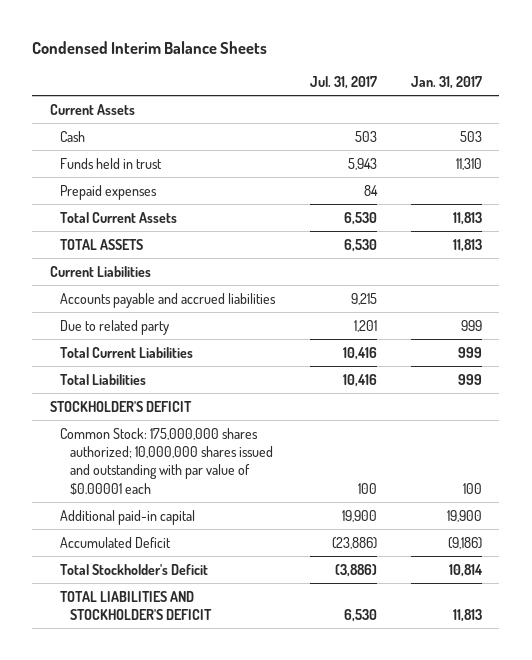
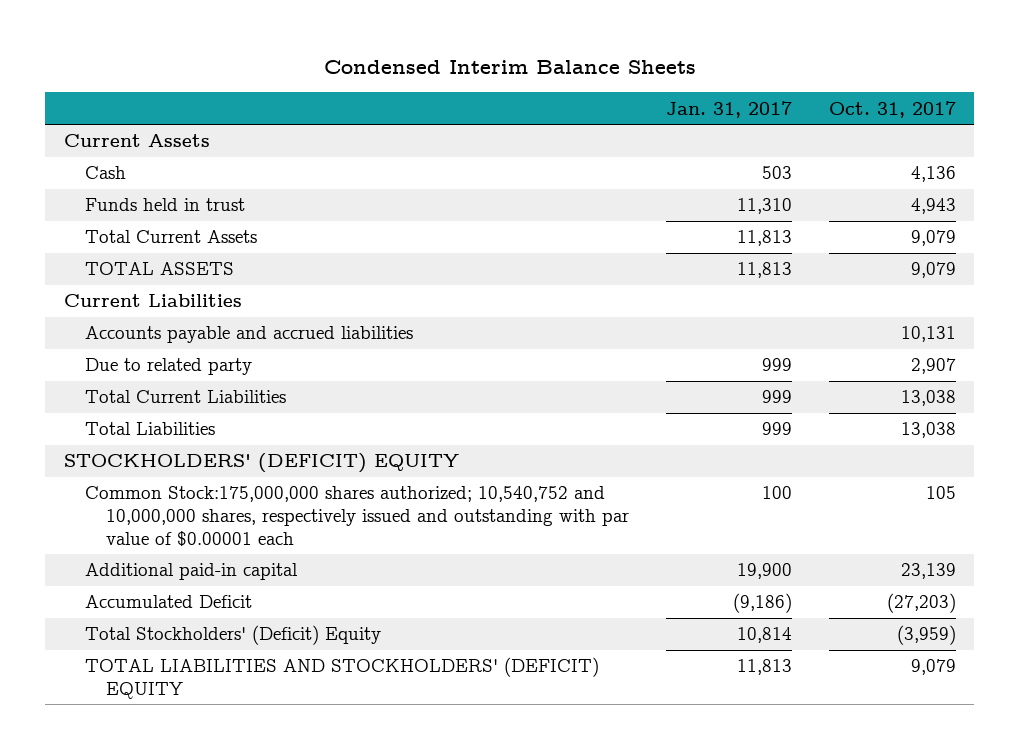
[309,76,377,90] Jul. 31, 2017 -> none
none -> [828,100,956,118] Oct. 31, 2017
[60,184,158,200] Prepaid expenses -> none
[49,400,192,412] STOCKHOLDER'S DEFICIT -> [63,453,459,474] STOCKHOLDERS' (DEFICIT) EQUITY
[60,427,274,495] Common Stock: 175,000,000 shares authorized; 10,000,000 shares issued and outstanding with par value of $0.00001 each -> [84,486,630,547] Common Stock:175,000,000 shares authorized; 10,540,752 and 10,000,000 shares, respectively issued and outstanding with par value of $0.00001 each
[60,563,209,575] Total Stockholder's Deficit -> [84,625,381,646] Total Stockholders' (Deficit) Equity
[60,590,213,620] TOTAL LIABILITIES AND STOCKHOLDER'S DEFICIT -> [84,657,599,699] TOTAL LIABILITIES AND STOCKHOLDERS' (DEFICIT) EQUITY

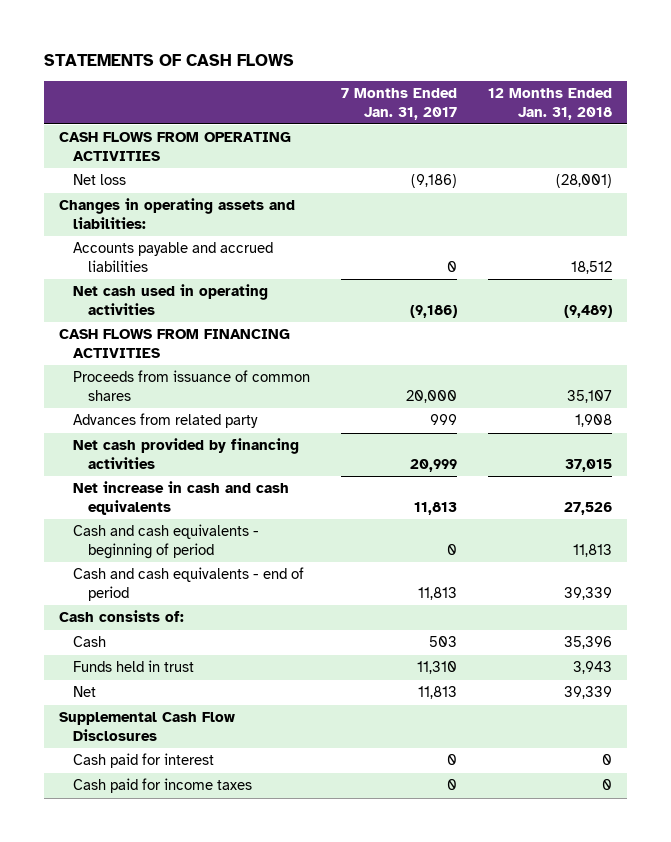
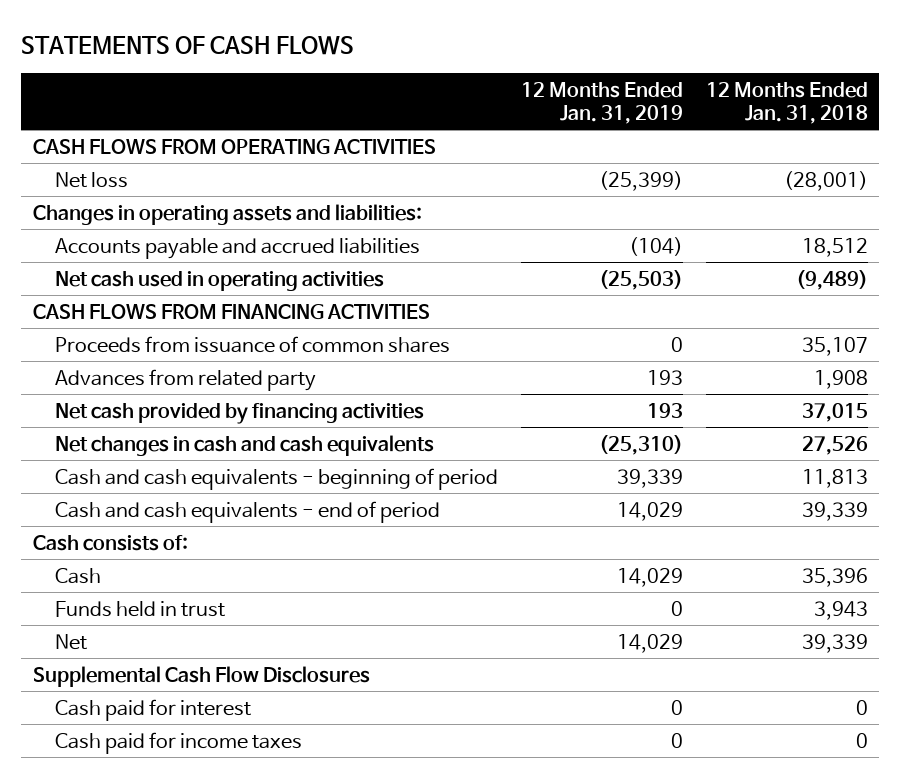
[341,87,458,120] 7 Months Ended Jan. 31, 2017 -> none
none -> [520,81,683,124] 12 Months Ended Jan. 31, 2019
[73,481,290,515] Net increase in cash and cash equivalents -> [55,434,435,456] Net changes in cash and cash equivalents

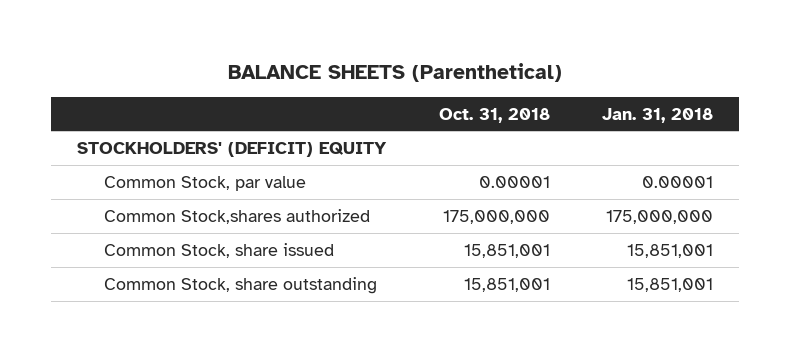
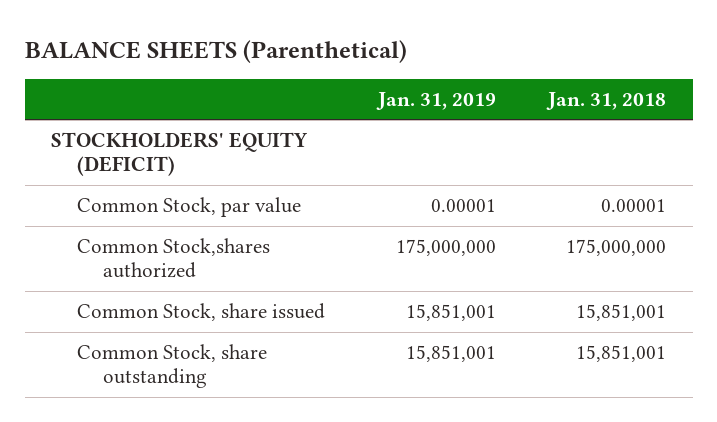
[438,107,550,123] Oct. 31, 2018 -> none
none -> [375,91,496,110] Jan. 31, 2019
[77,141,388,157] STOCKHOLDERS' (DEFICIT) EQUITY -> [51,132,309,177] STOCKHOLDERS' EQUITY (DEFICIT)

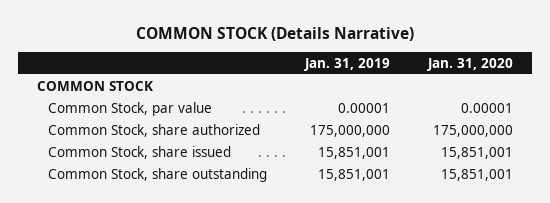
[24,39,407,63] BALANCE SHEETS (Parenthetical) -> [135,26,414,41] COMMON STOCK (Details Narrative)
[546,91,667,110] Jan. 31, 2018 -> none
none -> [427,57,514,71] Jan. 31, 2020
[51,132,309,177] STOCKHOLDERS' EQUITY (DEFICIT) -> none
none -> [36,80,153,91] COMMON STOCK
[77,238,271,279] Common Stock,shares authorized -> [48,123,261,137] Common Stock, share authorized

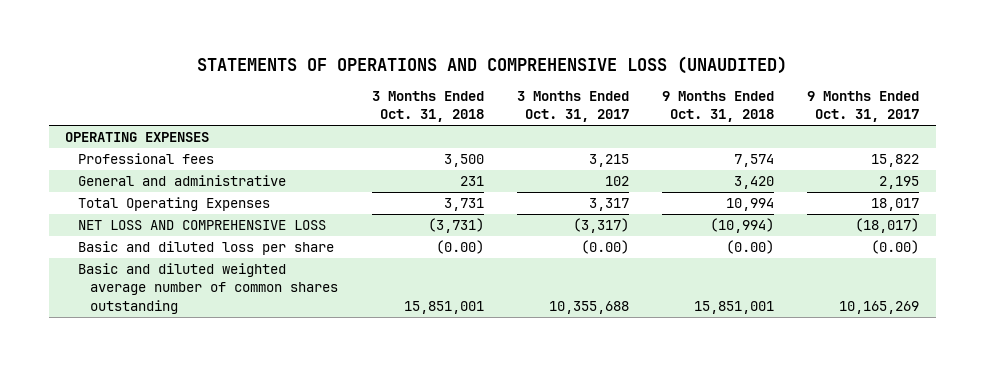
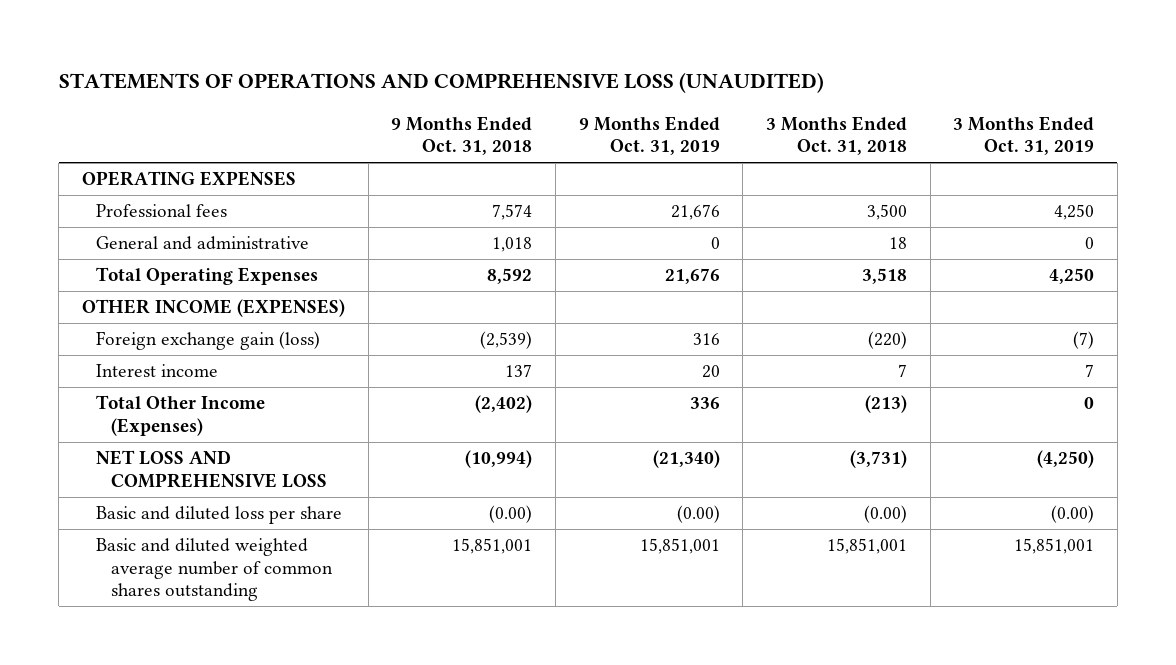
[516,90,629,123] 3 Months Ended Oct. 31, 2017 -> none
[807,90,920,123] 9 Months Ended Oct. 31, 2017 -> none
none -> [578,115,720,155] 9 Months Ended Oct. 31, 2019
none -> [953,115,1095,155] 3 Months Ended Oct. 31, 2019
[459,176,484,187] 231 -> [888,237,907,250] 18
[734,176,775,190] 3,420 -> [492,237,533,253] 1,018
[443,198,484,212] 3,731 -> [861,268,907,285] 3,518
[726,198,775,212] 10,994 -> [487,268,533,285] 8,592
none -> [82,299,346,318] OTHER INCOME (EXPENSES)
none -> [96,331,321,351] Foreign exchange gain (loss)
none -> [96,364,219,378] Interest income
none -> [96,395,266,436] Total Other Income (Expenses)

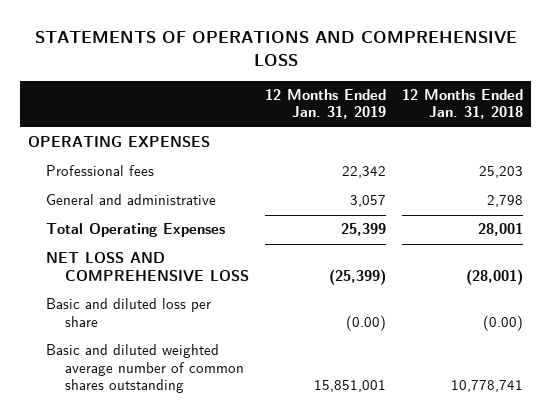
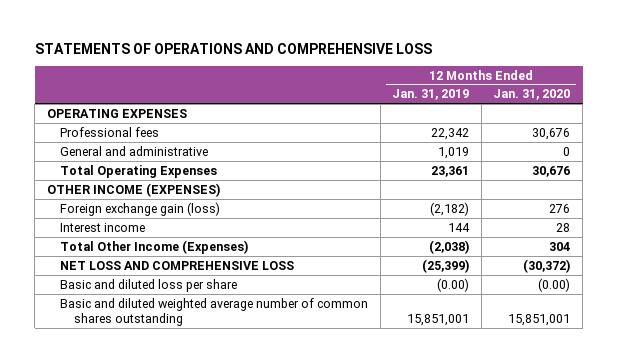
[402,89,524,120] 12 Months Ended Jan. 31, 2018 -> none
none -> [493,89,571,101] Jan. 31, 2020
[350,195,387,208] 3,057 -> [438,146,470,159] 1,019
[341,223,387,237] 25,399 -> [431,165,470,177] 23,361
none -> [46,182,220,197] OTHER INCOME (EXPENSES)
none -> [60,201,221,216] Foreign exchange gain (loss)
none -> [60,222,146,232] Interest income
none -> [60,239,249,254] Total Other Income (Expenses)

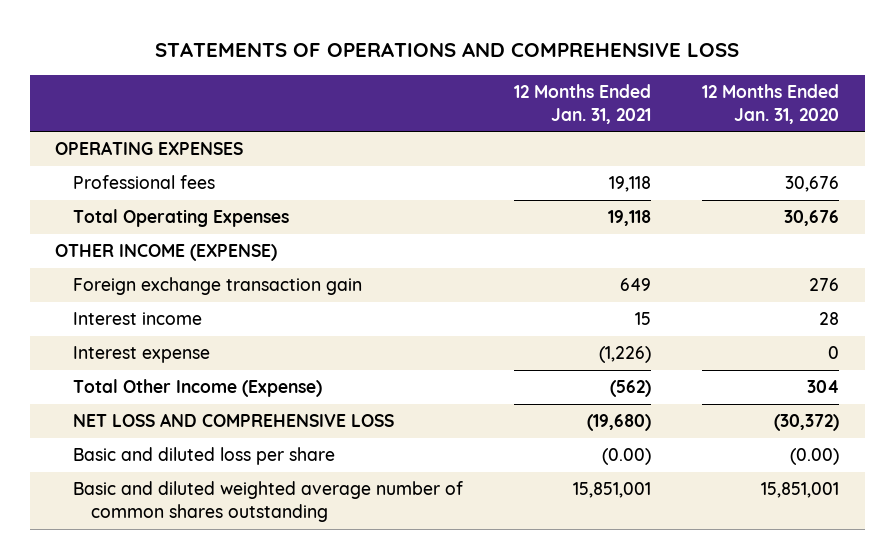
[392,89,470,101] Jan. 31, 2019 -> none
none -> [514,83,652,124] 12 Months Ended Jan. 31, 2021
[60,145,209,156] General and administrative -> none
[46,182,220,197] OTHER INCOME (EXPENSES) -> [55,244,278,262] OTHER INCOME (EXPENSE)
[60,201,221,216] Foreign exchange gain (loss) -> [73,277,363,296] Foreign exchange transaction gain
none -> [73,346,211,364] Interest expense
[60,239,249,254] Total Other Income (Expenses) -> [73,379,323,398] Total Other Income (Expense)

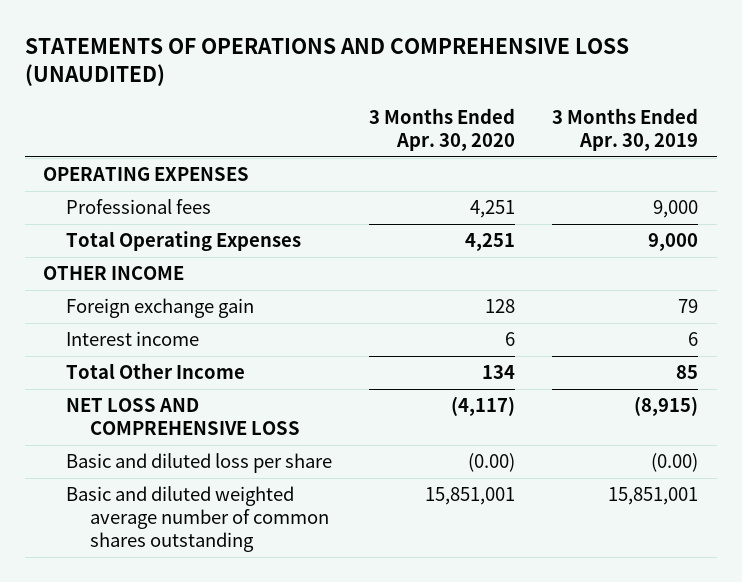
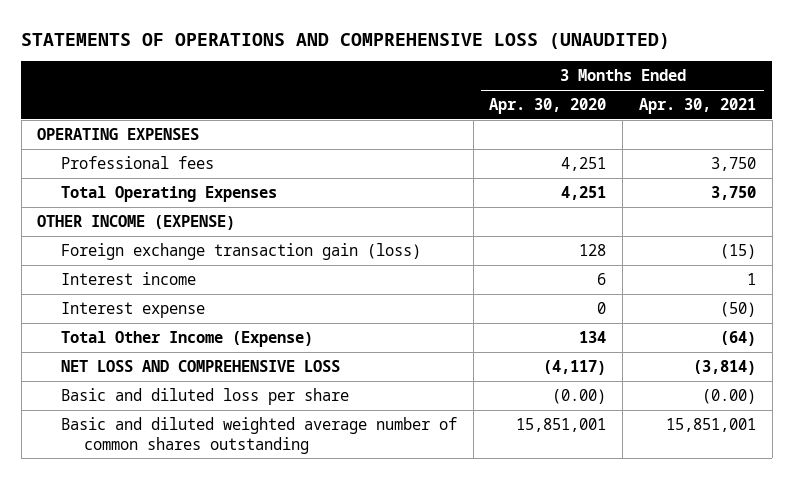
[552,107,699,152] 3 Months Ended Apr. 30, 2019 -> none
none -> [638,98,756,115] Apr. 30, 2021
[43,266,185,281] OTHER INCOME -> [37,215,236,231] OTHER INCOME (EXPENSE)
[66,298,255,319] Foreign exchange gain -> [60,243,421,261] Foreign exchange transaction gain (loss)
none -> [60,302,205,319] Interest expense
[66,363,246,380] Total Other Income -> [60,331,313,348] Total Other Income (Expense)

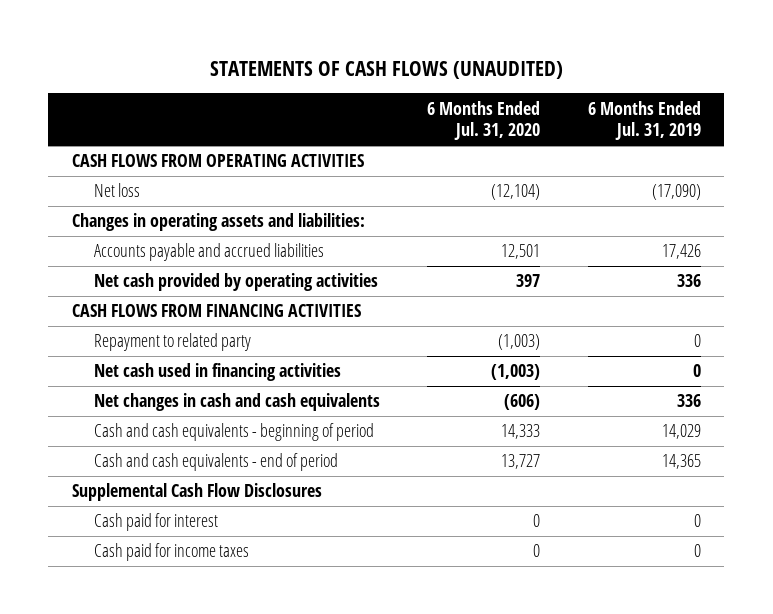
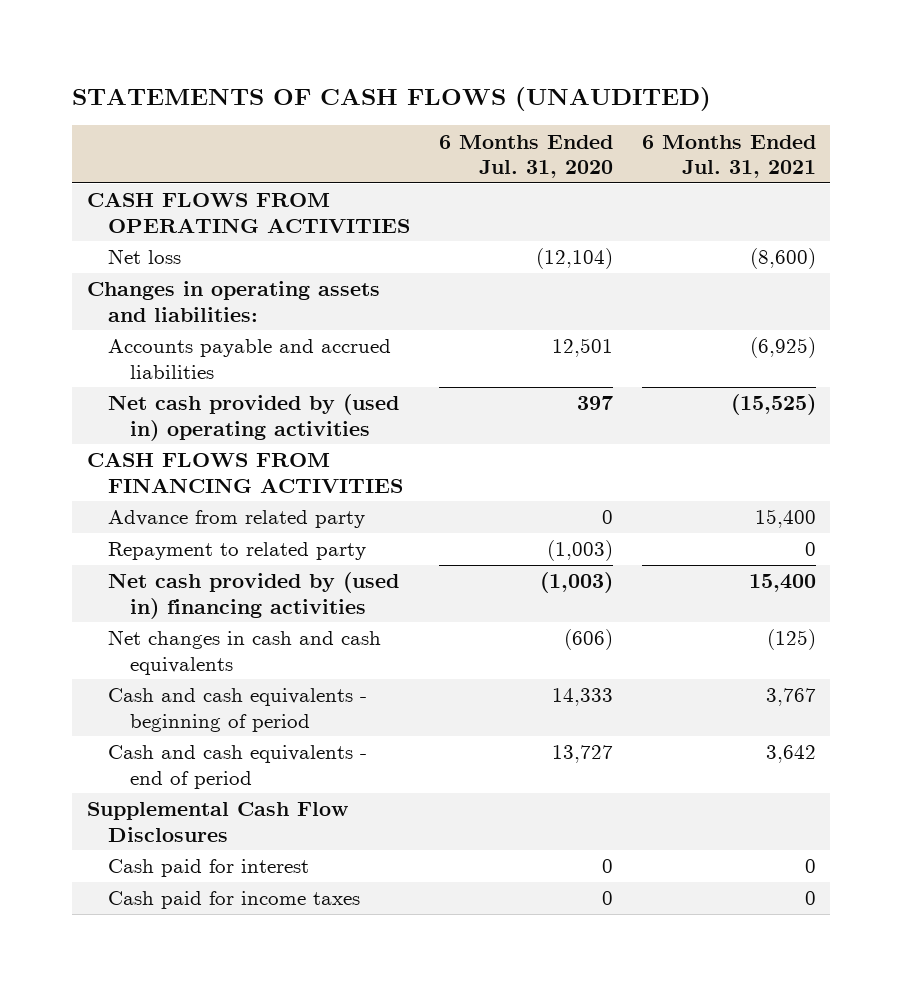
[587,100,701,141] 6 Months Ended Jul. 31, 2019 -> none
none -> [641,134,816,178] 6 Months Ended Jul. 31, 2021
[94,273,379,292] Net cash provided by operating activities -> [108,394,400,441] Net cash provided by (used in) operating activities
none -> [108,510,366,529] Advance from related party
[94,363,342,382] Net cash used in financing activities -> [108,572,400,619] Net cash provided by (used in) financing activities

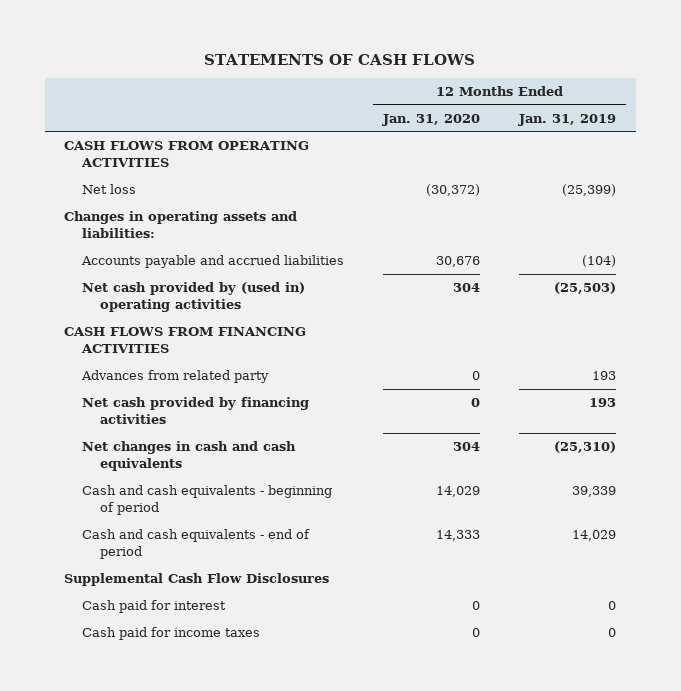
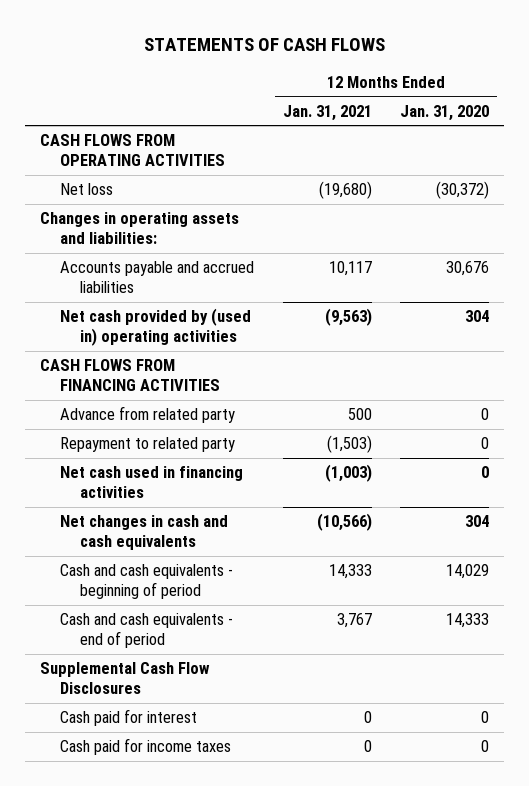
[518,113,617,126] Jan. 31, 2019 -> none
none -> [282,104,372,121] Jan. 31, 2021
[81,370,270,384] Advances from related party -> [59,406,235,424] Advance from related party
none -> [59,437,235,453] Repayment to related party
[82,397,310,425] Net cash provided by financing activities -> [59,466,243,499] Net cash used in financing activities

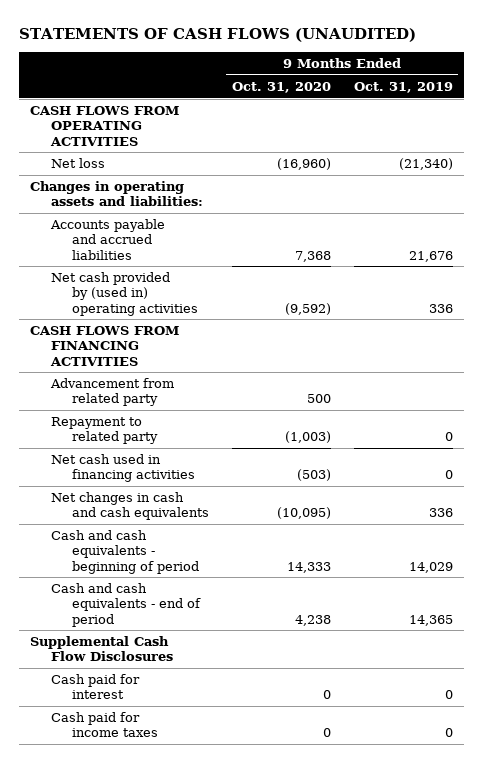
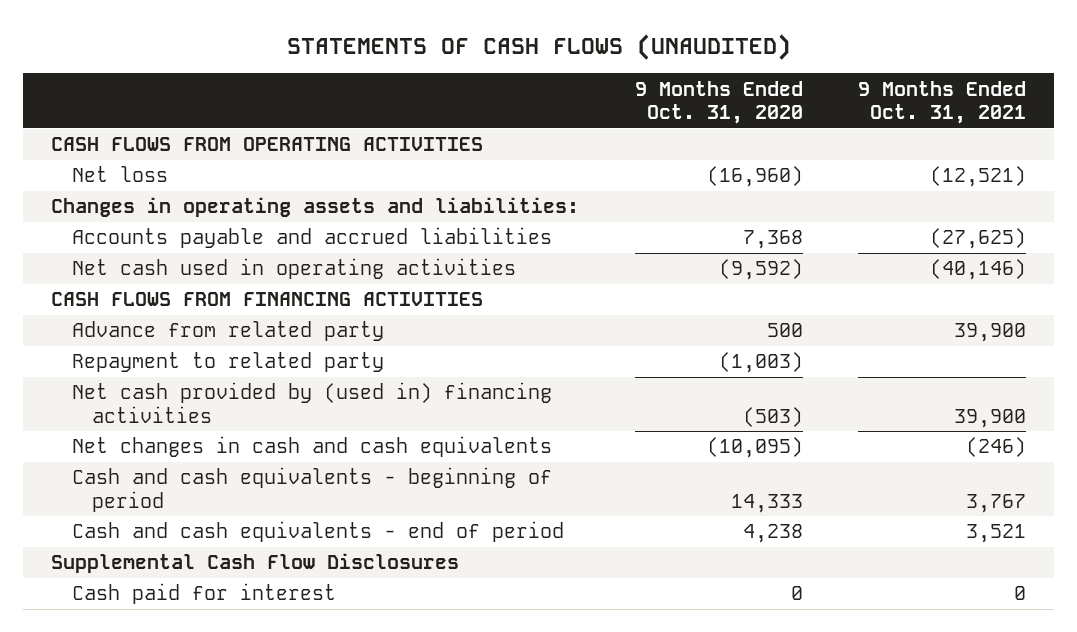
[353,82,453,94] Oct. 31, 2019 -> none
none -> [858,80,1027,124] 9 Months Ended Oct. 31, 2021
[50,272,198,316] Net cash provided by (used in) operating activities -> [71,258,516,280] Net cash used in operating activities
[49,378,174,407] Advancement from related party -> [71,321,384,342] Advance from related party
[50,454,195,483] Net cash used in financing activities -> [71,382,552,423] Net cash provided by (used in) financing activities
[50,712,158,738] Cash paid for income taxes -> none

